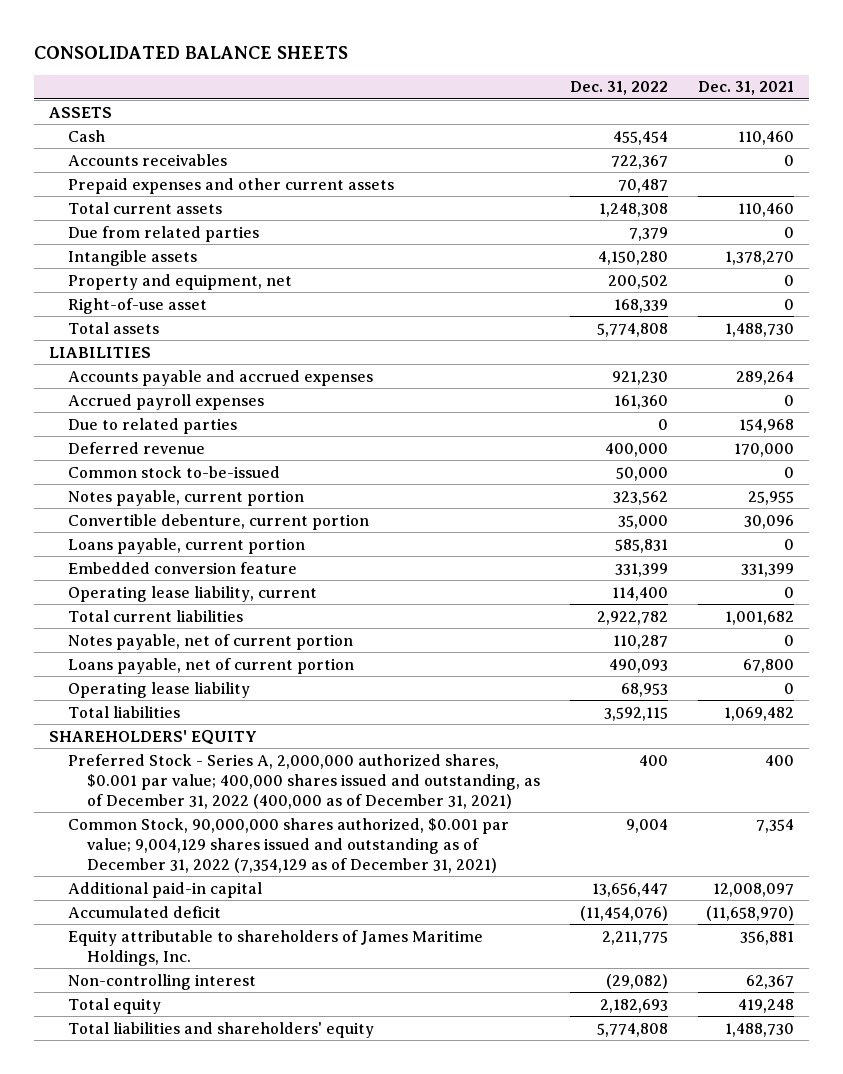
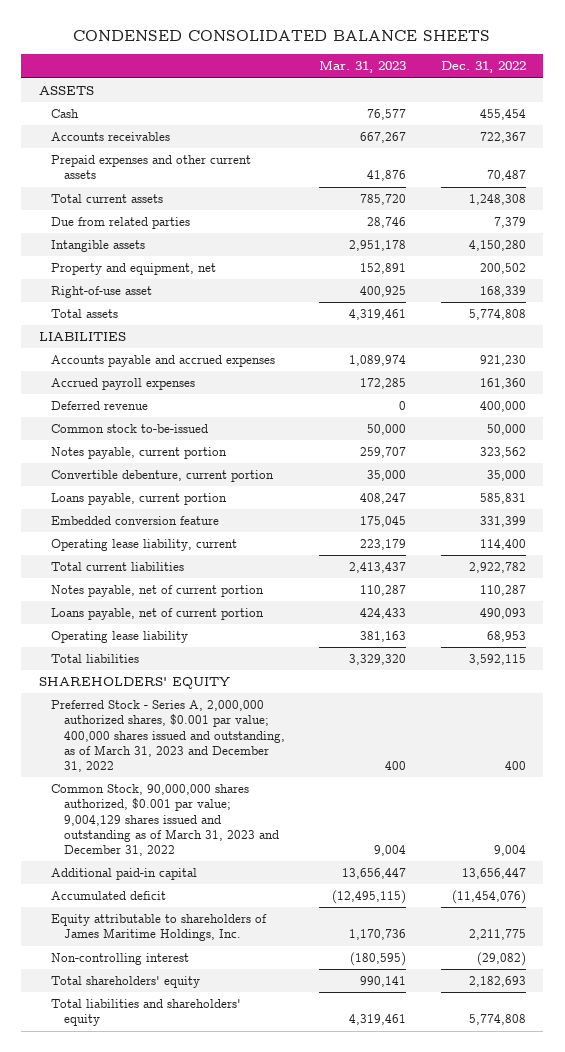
[34,45,349,59] CONSOLIDATED BALANCE SHEETS -> [73,30,491,42] CONDENSED CONSOLIDATED BALANCE SHEETS
[698,81,795,96] Dec. 31, 2021 -> none
none -> [319,60,407,74] Mar. 31, 2023
[68,417,238,434] Due to related parties -> none
[68,753,541,809] Preferred Stock - Series A, 2,000,000 authorized shares, $0.001 par value; 400,000 shares issued and outstanding, as of December 31, 2022 (400,000 as of December 31, 2021) -> [51,700,285,773] Preferred Stock - Series A, 2,000,000 authorized shares, $0.001 par value; 400,000 shares issued and outstanding, as of March 31, 2023 and December 31, 2022
[68,817,510,873] Common Stock, 90,000,000 shares authorized, $0.001 par value; 9,004,129 shares issued and outstanding as of December 31, 2022 (7,354,129 as of December 31, 2021) -> [51,784,279,857] Common Stock, 90,000,000 shares authorized, $0.001 par value; 9,004,129 shares issued and outstanding as of March 31, 2023 and December 31, 2022
[68,997,162,1014] Total equity -> [51,976,201,989] Total shareholders' equity

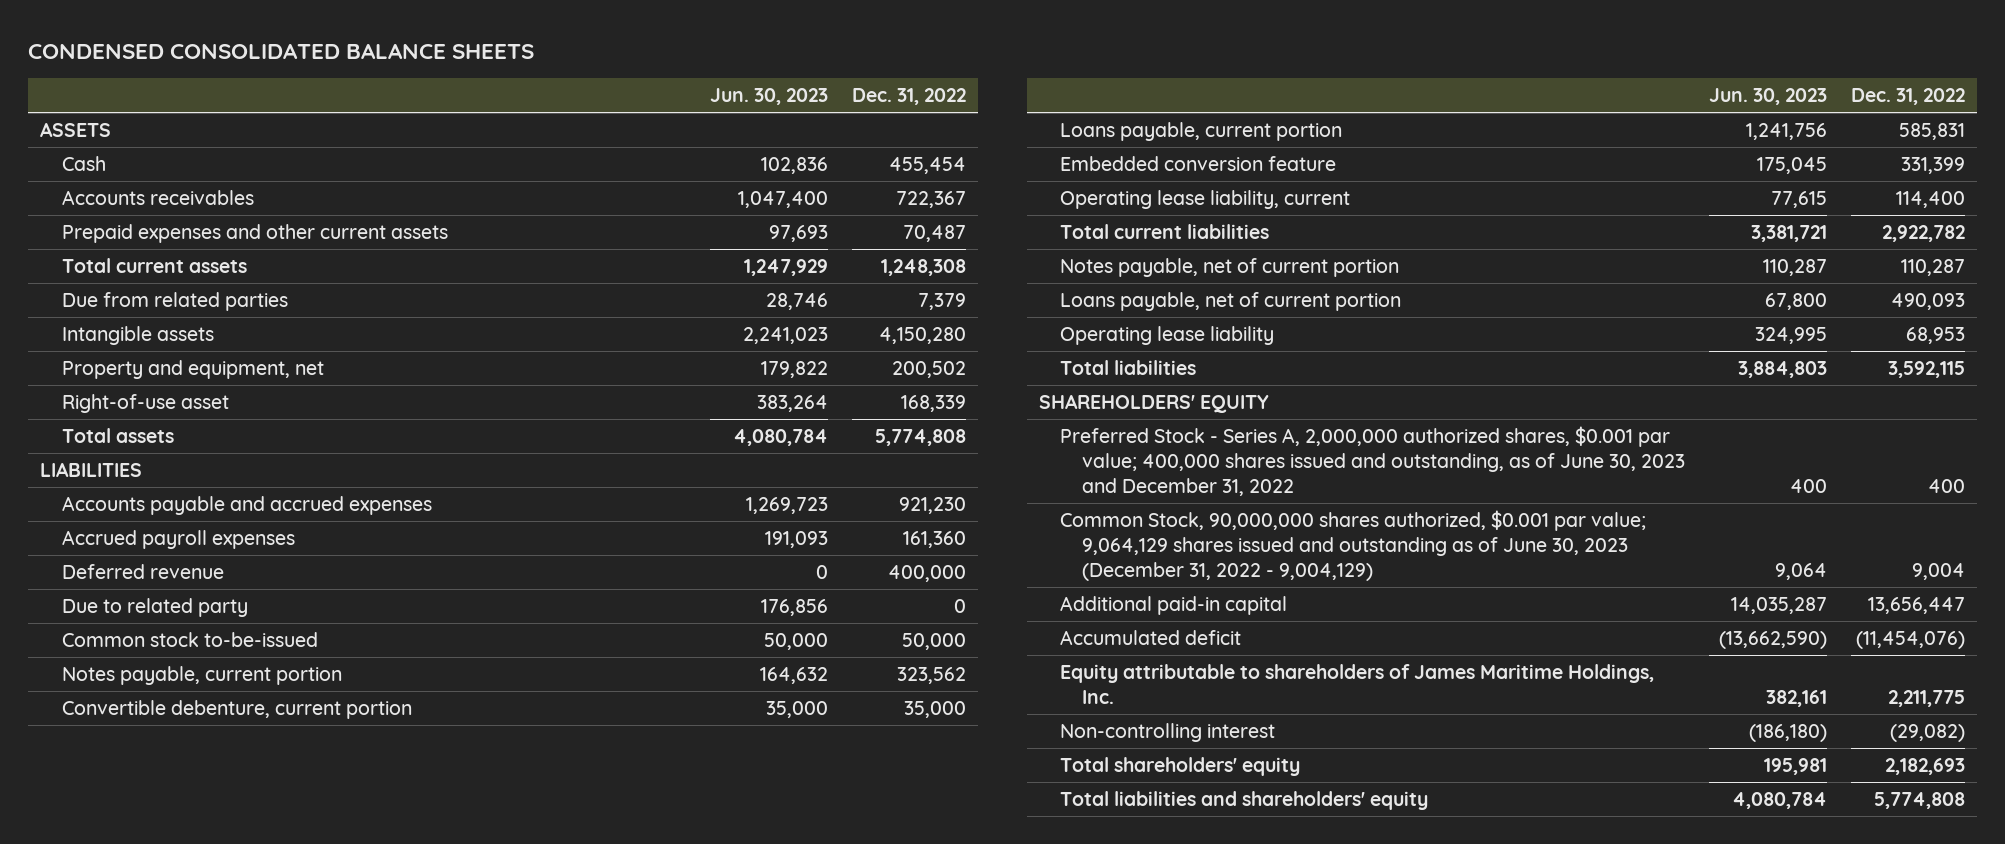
[319,60,407,74] Mar. 31, 2023 -> none
none -> [709,88,828,106] Jun. 30, 2023
none -> [61,597,248,617] Due to related party
[51,700,285,773] Preferred Stock - Series A, 2,000,000 authorized shares, $0.001 par value; 400,000 shares issued and outstanding, as of March 31, 2023 and December 31, 2022 -> [1060,425,1685,497] Preferred Stock - Series A, 2,000,000 authorized shares, $0.001 par value; 400,000 shares issued and outstanding, as of June 30, 2023 and December 31, 2022
[51,784,279,857] Common Stock, 90,000,000 shares authorized, $0.001 par value; 9,004,129 shares issued and outstanding as of March 31, 2023 and December 31, 2022 -> [1060,509,1647,582] Common Stock, 90,000,000 shares authorized, $0.001 par value; 9,064,129 shares issued and outstanding as of June 30, 2023 (December 31, 2022 - 9,004,129)

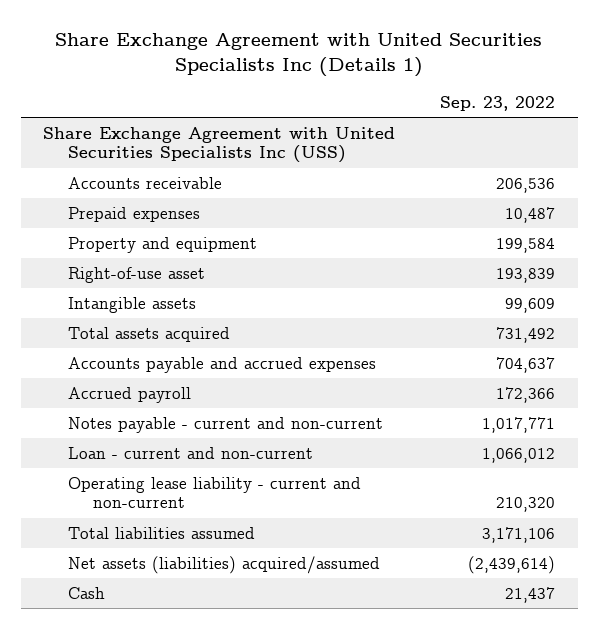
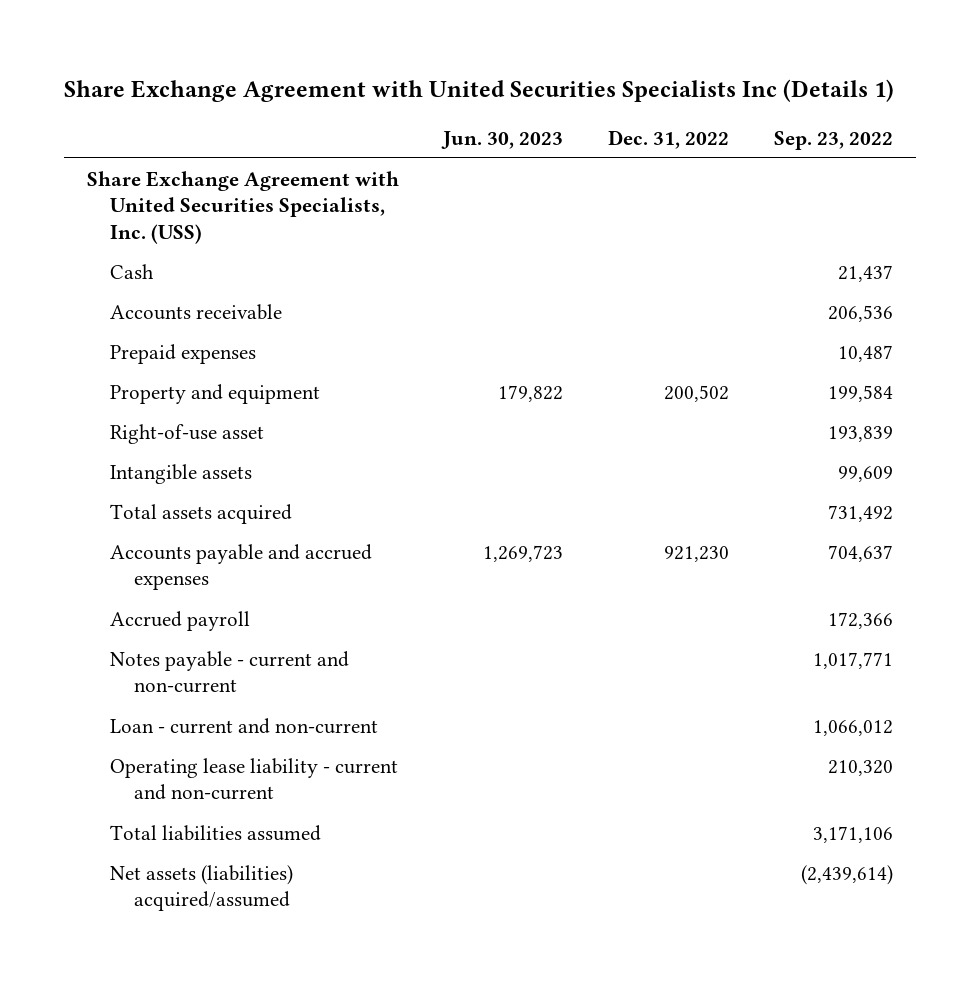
none -> [441,130,564,149] Jun. 30, 2023
none -> [608,129,730,149] Dec. 31, 2022
[43,126,396,164] Share Exchange Agreement with United Securities Specialists Inc (USS) -> [86,170,399,244] Share Exchange Agreement with United Securities Specialists, Inc. (USS)
[67,586,105,599] Cash -> [110,263,155,279] Cash

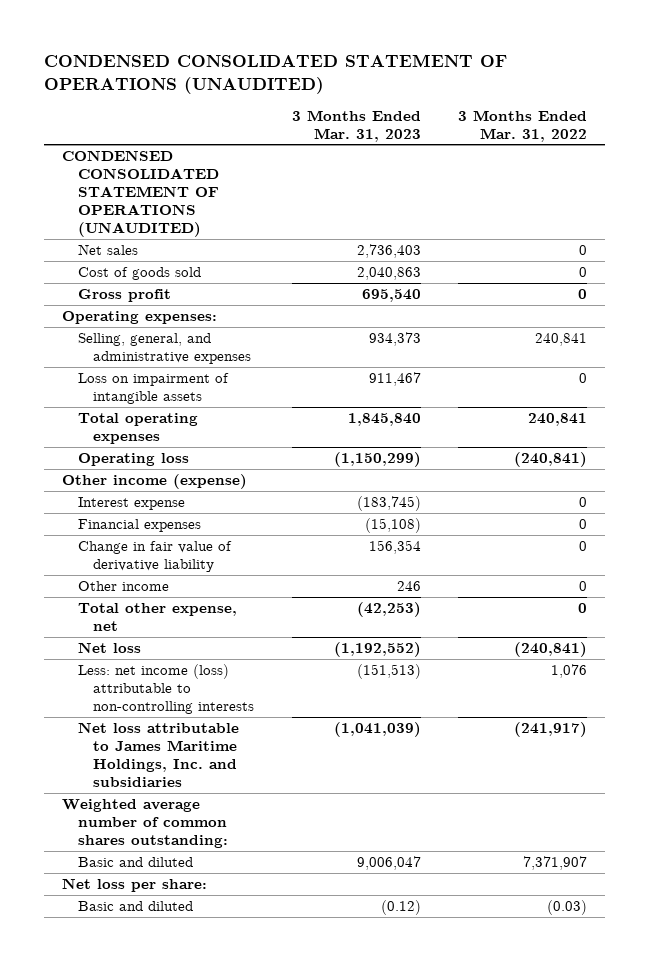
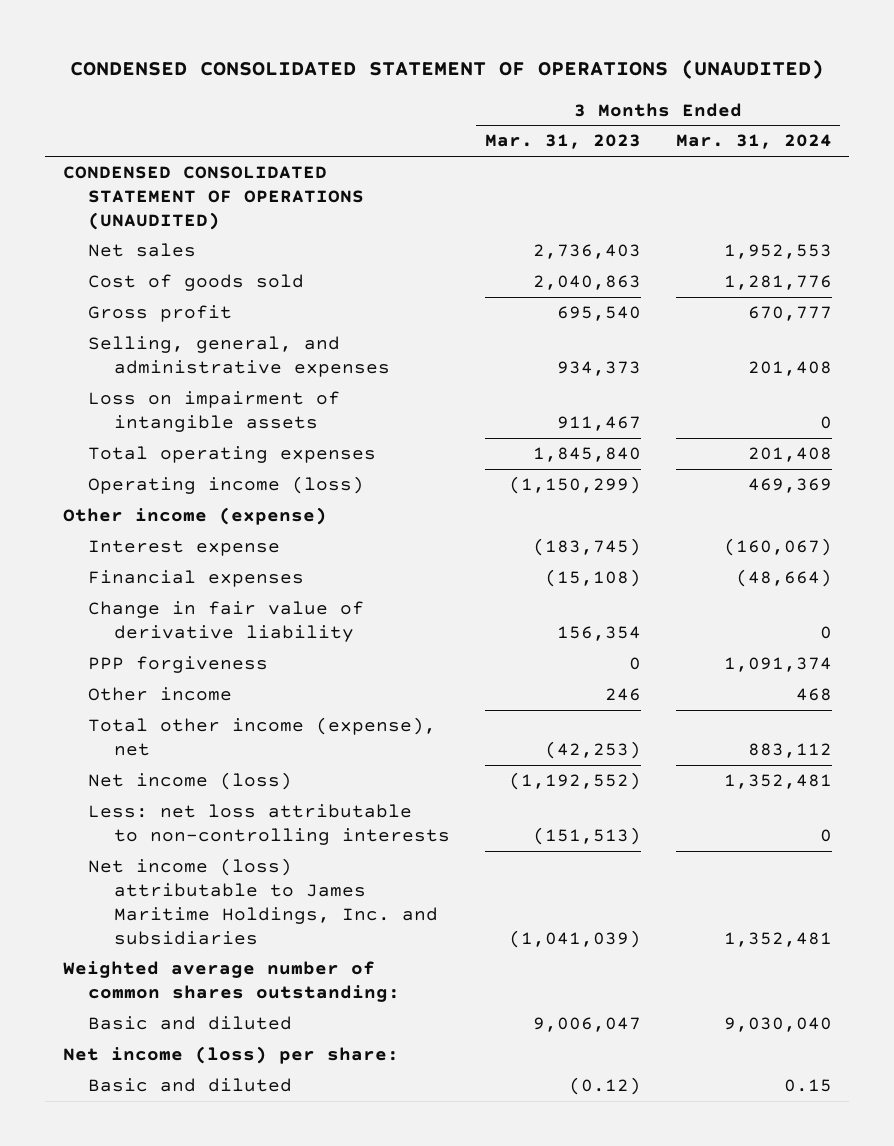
[457,109,587,142] 3 Months Ended Mar. 31, 2022 -> none
none -> [675,134,832,150] Mar. 31, 2024
[62,311,218,325] Operating expenses: -> none
[77,453,189,467] Operating loss -> [88,476,365,495] Operating income (loss)
none -> [88,656,269,674] PPP forgiveness
[77,603,237,632] Total other expense, net -> [88,717,437,756] Total other income (expense), net
[77,642,141,654] Net loss -> [88,772,293,791] Net income (loss)
[77,664,255,714] Less: net income (loss) attributable to non-controlling interests -> [88,804,450,845] Less: net loss attributable to non-controlling interests
[77,722,239,787] Net loss attributable to James Maritime Holdings, Inc. and subsidiaries -> [88,858,438,945] Net income (loss) attributable to James Maritime Holdings, Inc. and subsidiaries
[62,878,208,893] Net loss per share: -> [62,1046,399,1065] Net income (loss) per share:

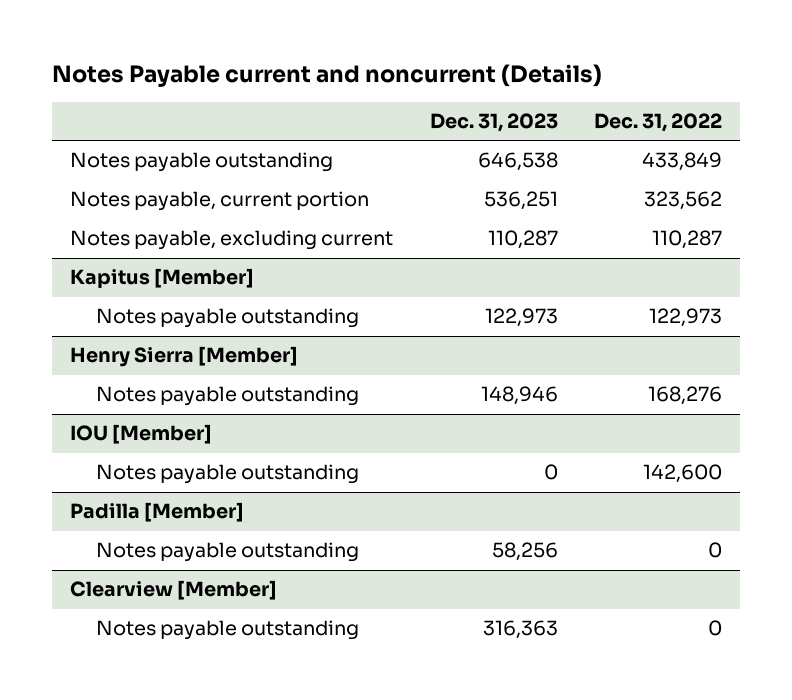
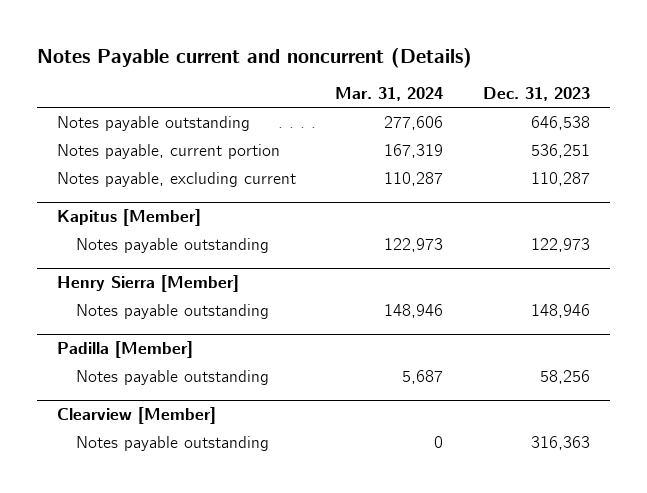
[594,113,723,133] Dec. 31, 2022 -> none
none -> [335,87,444,102] Mar. 31, 2024
[70,424,213,445] IOU [Member] -> none
[96,464,360,485] Notes payable outstanding -> none

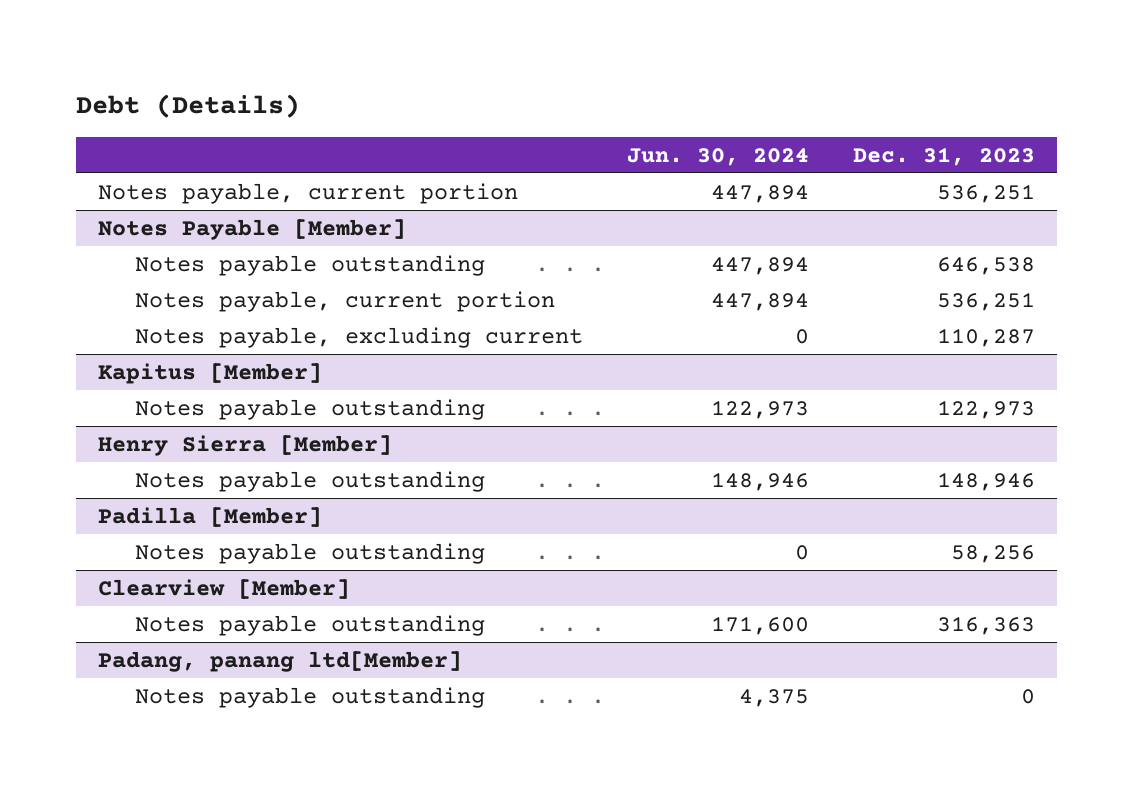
[36,47,472,68] Notes Payable current and noncurrent (Details) -> [76,93,301,118] Debt (Details)
[335,87,444,102] Mar. 31, 2024 -> none
none -> [627,147,810,166] Jun. 30, 2024
none -> [98,182,519,204] Notes payable, current portion
none -> [98,218,407,240] Notes Payable [Member]
none -> [98,650,463,672] Padang, panang ltd[Member]
none -> [135,686,486,708] Notes payable outstanding

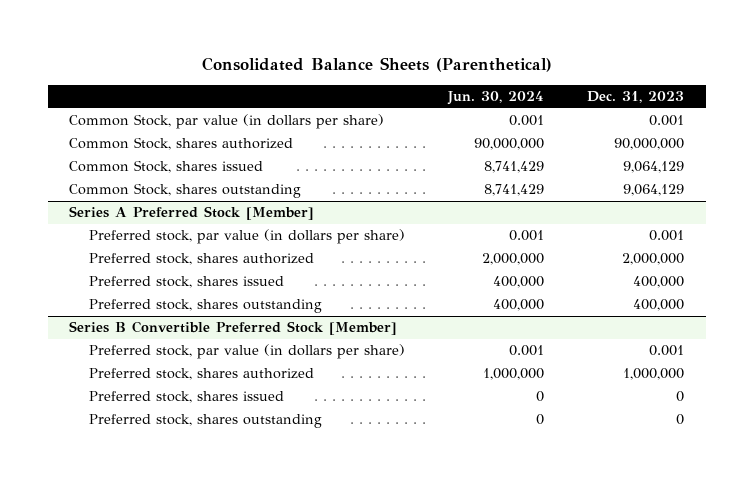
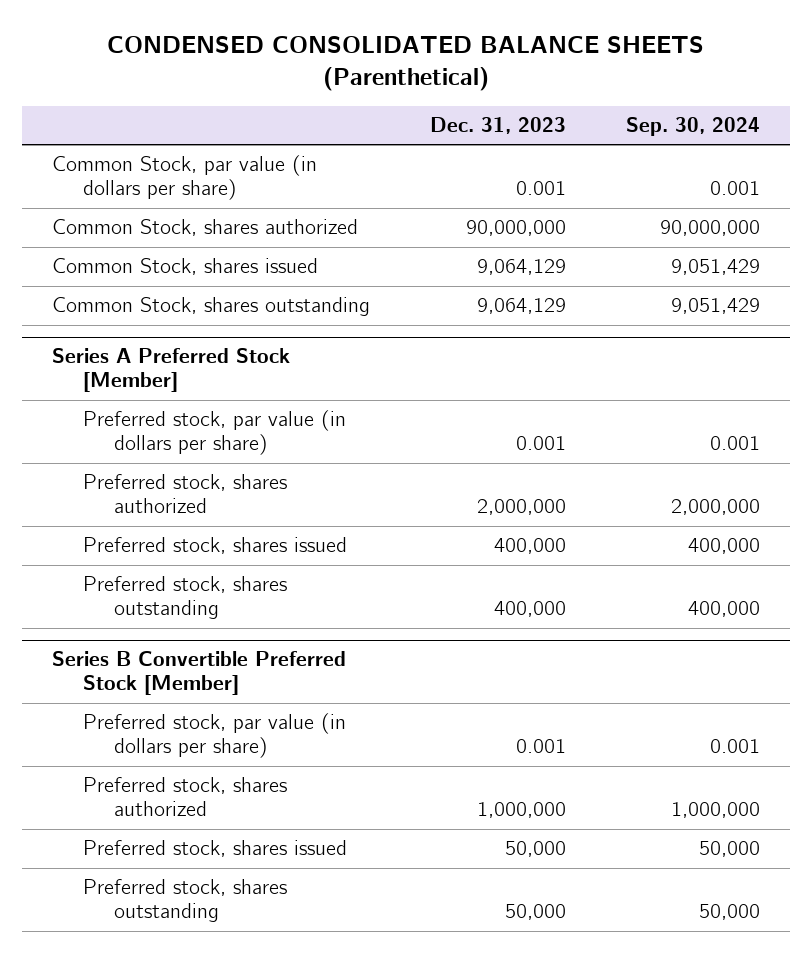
[201,57,552,73] Consolidated Balance Sheets (Parenthetical) -> [106,36,704,92] CONDENSED CONSOLIDATED BALANCE SHEETS (Parenthetical)
[447,91,545,106] Jun. 30, 2024 -> none
none -> [625,116,760,136] Sep. 30, 2024
[676,391,685,403] 0 -> [504,841,566,858] 50,000
[676,414,685,426] 0 -> [504,904,566,921] 50,000

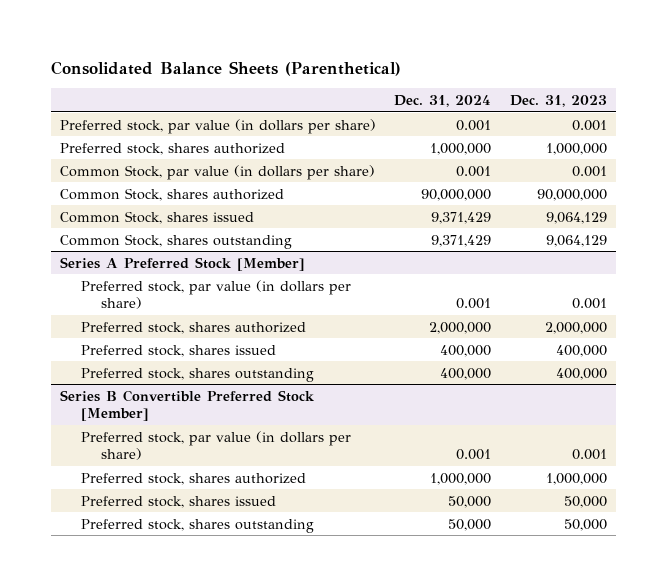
[106,36,704,92] CONDENSED CONSOLIDATED BALANCE SHEETS (Parenthetical) -> [50,60,401,76] Consolidated Balance Sheets (Parenthetical)
[625,116,760,136] Sep. 30, 2024 -> none
none -> [394,95,492,108] Dec. 31, 2024
none -> [60,118,377,134] Preferred stock, par value (in dollars per share)
none -> [60,142,286,155] Preferred stock, shares authorized

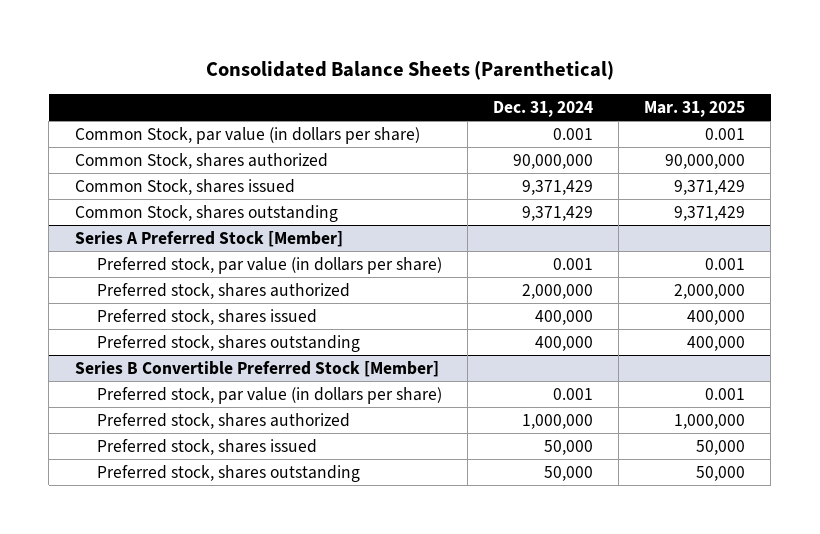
[509,95,607,108] Dec. 31, 2023 -> none
none -> [644,100,746,117] Mar. 31, 2025
[60,118,377,134] Preferred stock, par value (in dollars per share) -> none
[60,142,286,155] Preferred stock, shares authorized -> none

